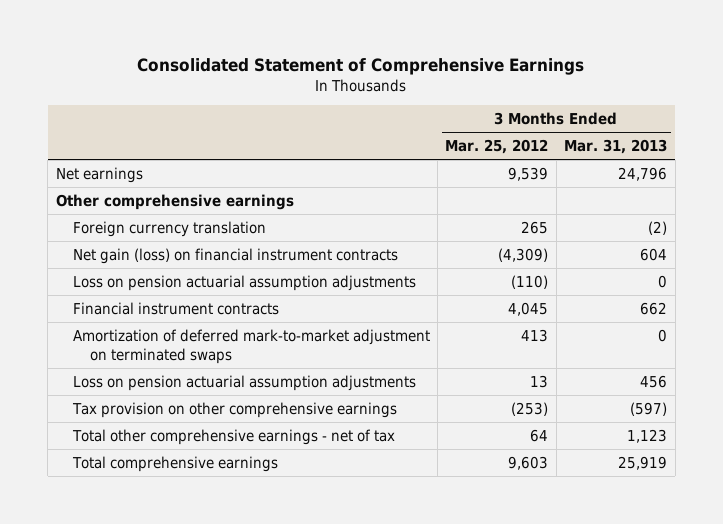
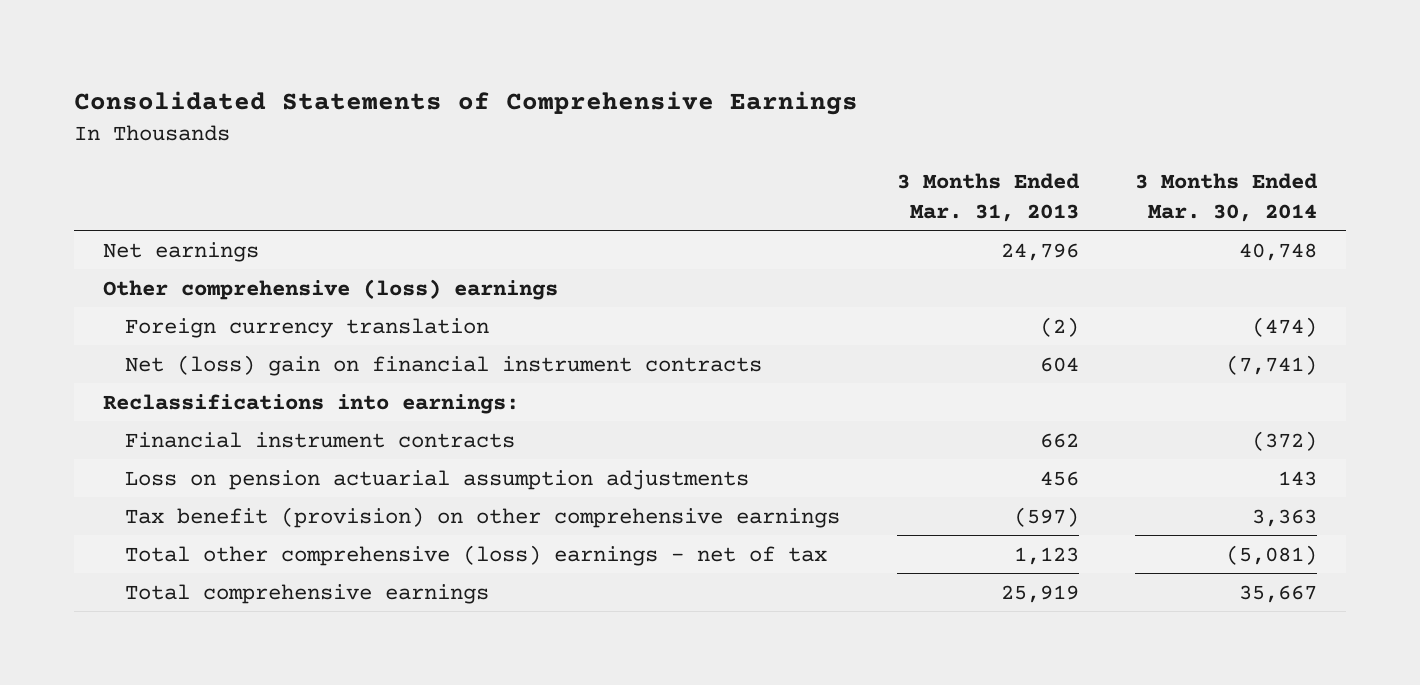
[137,57,585,75] Consolidated Statement of Comprehensive Earnings -> [74,91,859,116] Consolidated Statements of Comprehensive Earnings
[445,139,549,155] Mar. 25, 2012 -> none
none -> [1135,173,1319,222] 3 Months Ended Mar. 30, 2014
[55,193,294,210] Other comprehensive earnings -> [102,278,558,300] Other comprehensive (loss) earnings
[72,274,416,291] Loss on pension actuarial assumption adjustments -> none
[72,247,398,264] Net gain (loss) on financial instrument contracts -> [125,354,763,376] Net (loss) gain on financial instrument contracts
none -> [102,393,519,414] Reclassifications into earnings:
[72,328,430,364] Amortization of deferred mark-to-market adjustment on terminated swaps -> none
[71,401,397,418] Tax provision on other comprehensive earnings -> [125,506,841,528] Tax benefit (provision) on other comprehensive earnings
[71,428,395,445] Total other comprehensive earnings - net of tax -> [125,544,828,566] Total other comprehensive (loss) earnings - net of tax

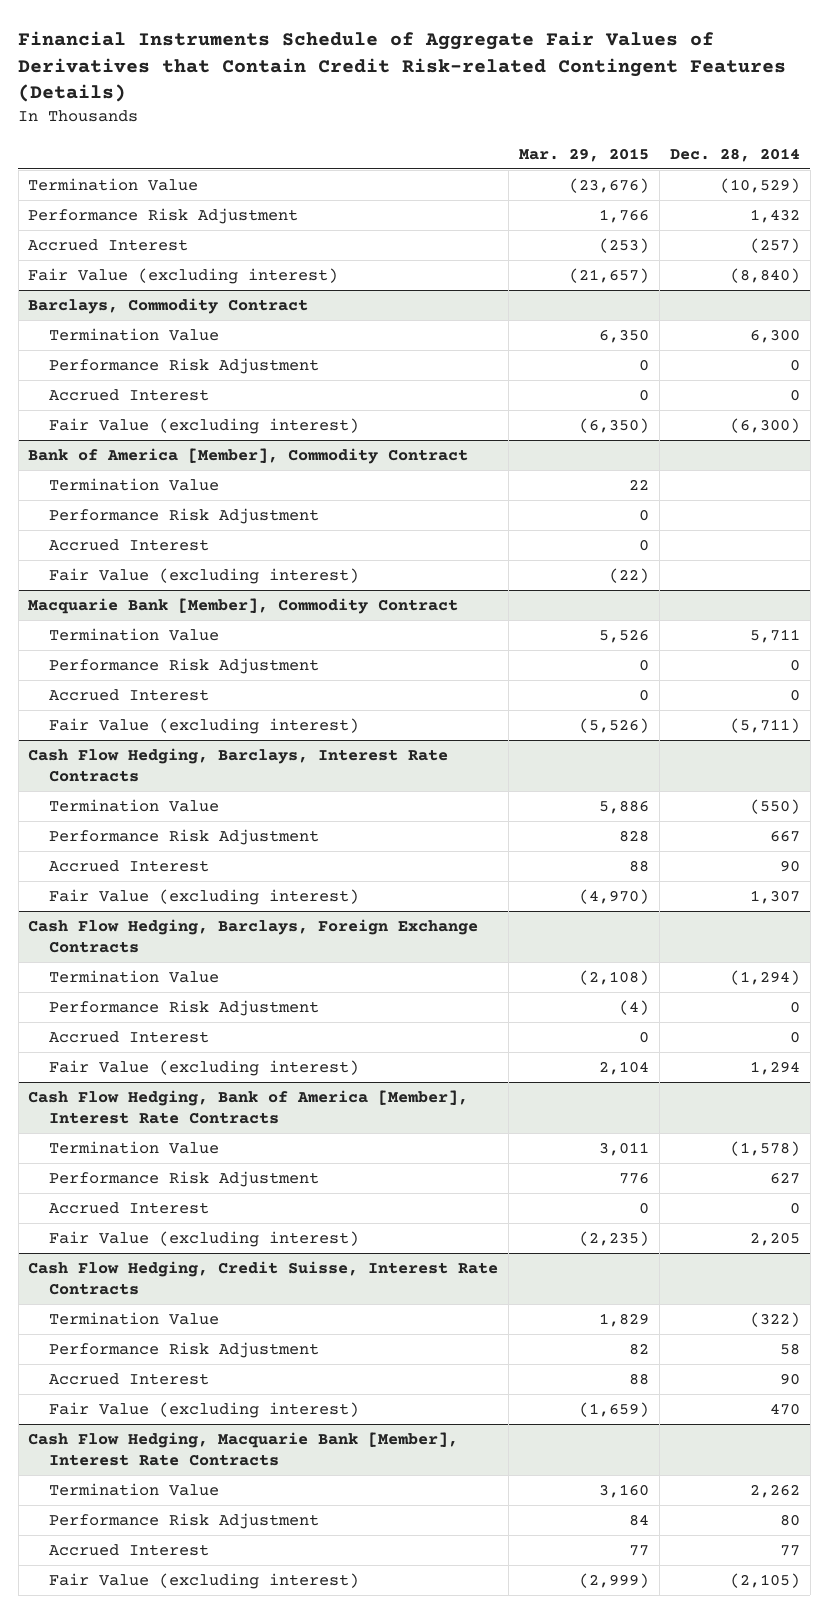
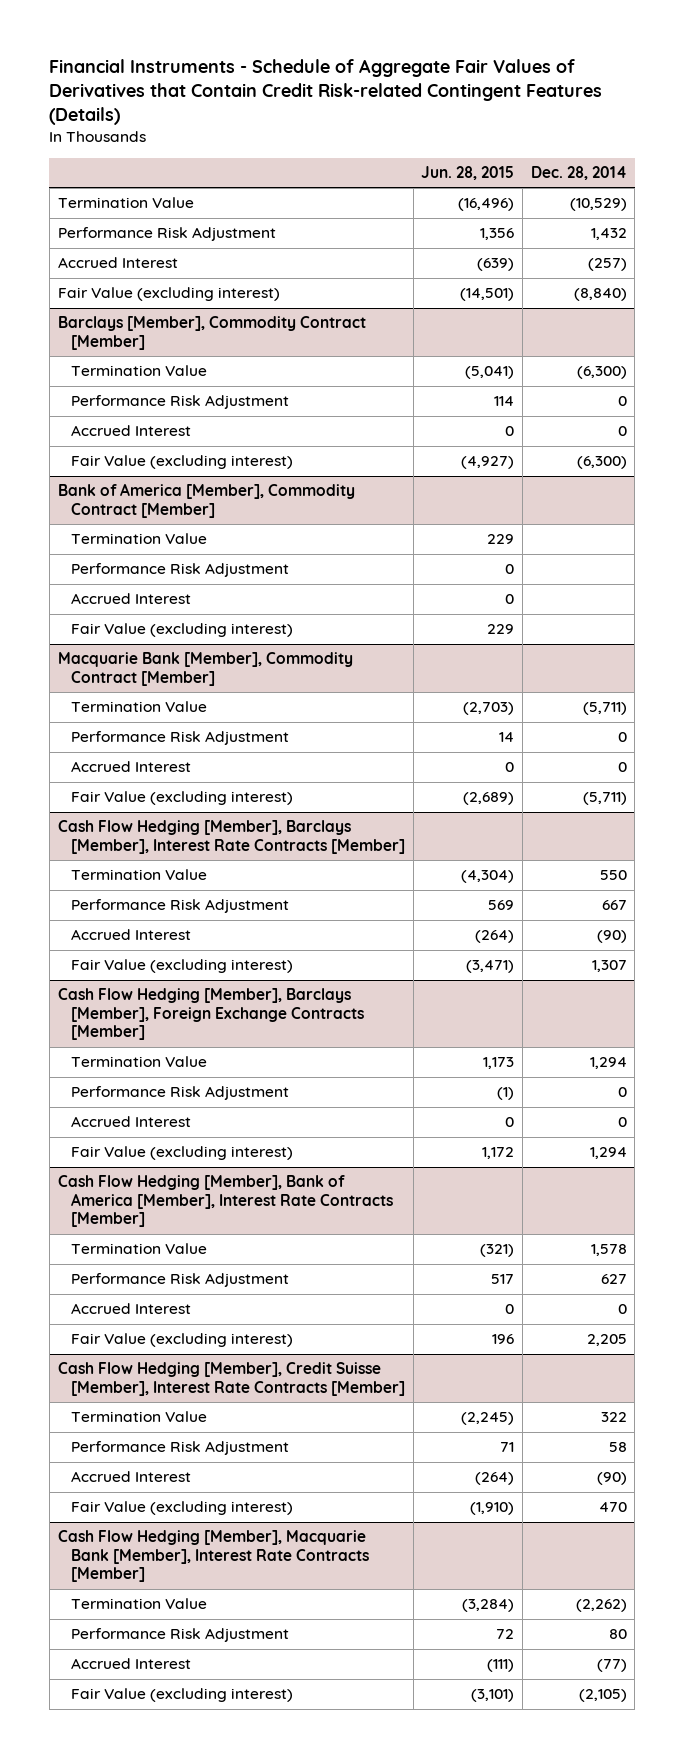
[18,30,787,103] Financial Instruments Schedule of Aggregate Fair Values of Derivatives that Contain Credit Risk-related Contingent Features (Details) -> [49,59,603,126] Financial Instruments - Schedule of Aggregate Fair Values of Derivatives that Contain Credit Risk-related Contingent Features (Details)
[519,147,650,162] Mar. 29, 2015 -> none
none -> [421,166,515,181] Jun. 28, 2015
[28,298,309,315] Barclays, Commodity Contract -> [57,316,366,350] Barclays [Member], Commodity Contract [Member]
[749,329,800,344] 6,300 -> [576,366,627,380] (6,300)
[28,448,469,465] Bank of America [Member], Commodity Contract -> [57,483,355,518] Bank of America [Member], Commodity Contract [Member]
[28,598,459,615] Macquarie Bank [Member], Commodity Contract -> [57,652,353,686] Macquarie Bank [Member], Commodity Contract [Member]
[749,629,800,644] 5,711 -> [582,702,627,716] (5,711)
[28,748,449,782] Cash Flow Hedging, Barclays, Interest Rate Contracts -> [57,820,406,854] Cash Flow Hedging [Member], Barclays [Member], Interest Rate Contracts [Member]
[749,799,800,815] (550) -> [599,870,627,881] 550
[779,860,800,873] 90 -> [596,930,627,944] (90)
[28,919,479,953] Cash Flow Hedging, Barclays, Foreign Exchange Contracts -> [57,988,365,1041] Cash Flow Hedging [Member], Barclays [Member], Foreign Exchange Contracts [Member]
[729,970,800,986] (1,294) -> [589,1057,627,1070] 1,294
[28,1090,469,1124] Cash Flow Hedging, Bank of America [Member], Interest Rate Contracts -> [57,1175,394,1228] Cash Flow Hedging [Member], Bank of America [Member], Interest Rate Contracts [Member]
[729,1141,800,1157] (1,578) -> [590,1244,627,1257] 1,578
[28,1261,499,1295] Cash Flow Hedging, Credit Suisse, Interest Rate Contracts -> [57,1362,406,1396] Cash Flow Hedging [Member], Credit Suisse [Member], Interest Rate Contracts [Member]
[749,1312,800,1328] (322) -> [600,1412,627,1423] 322
[779,1373,800,1386] 90 -> [596,1472,627,1486] (90)
[28,1432,459,1466] Cash Flow Hedging, Macquarie Bank [Member], Interest Rate Contracts -> [57,1530,370,1583] Cash Flow Hedging [Member], Macquarie Bank [Member], Interest Rate Contracts [Member]
[749,1484,800,1499] 2,262 -> [575,1599,627,1613] (2,262)
[779,1545,800,1557] 77 -> [596,1659,627,1673] (77)

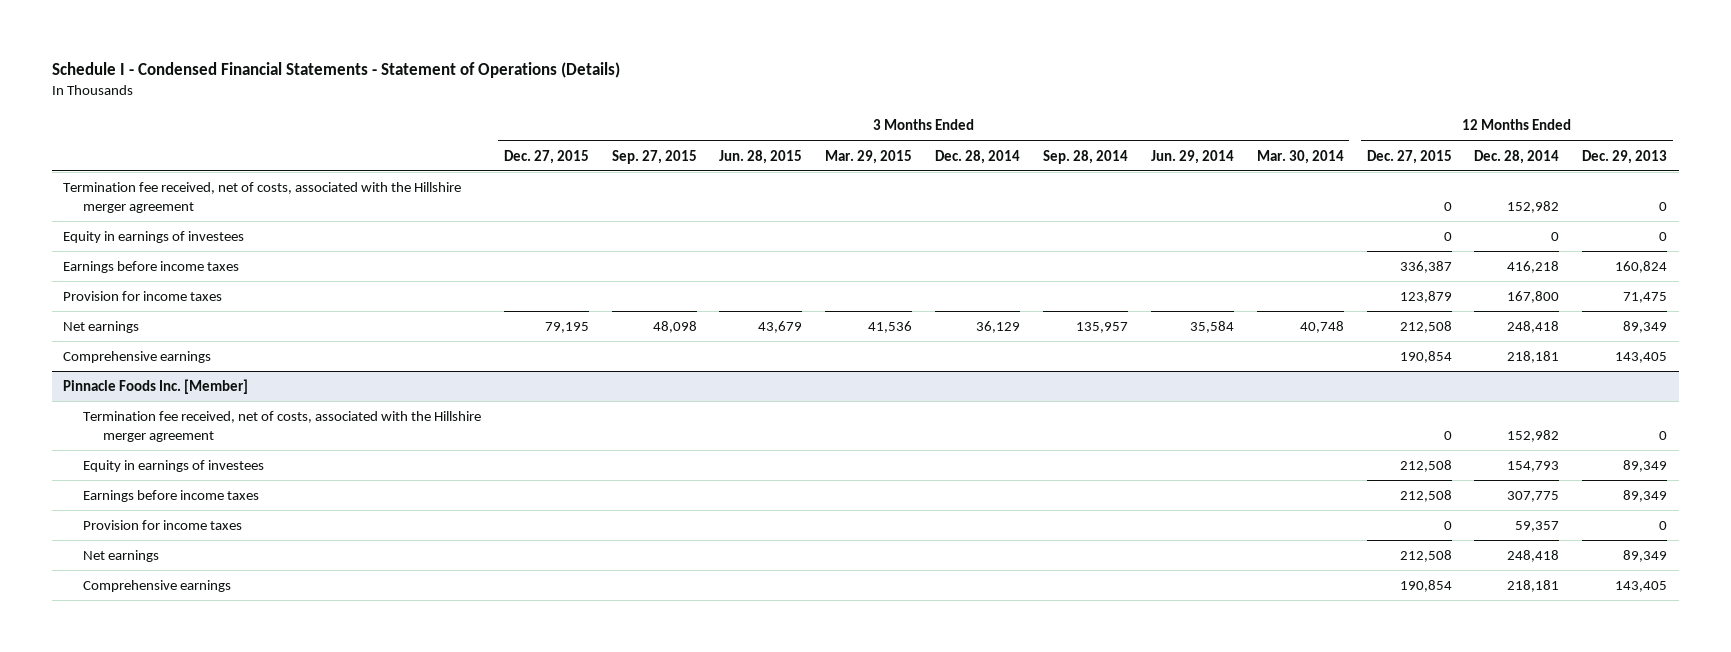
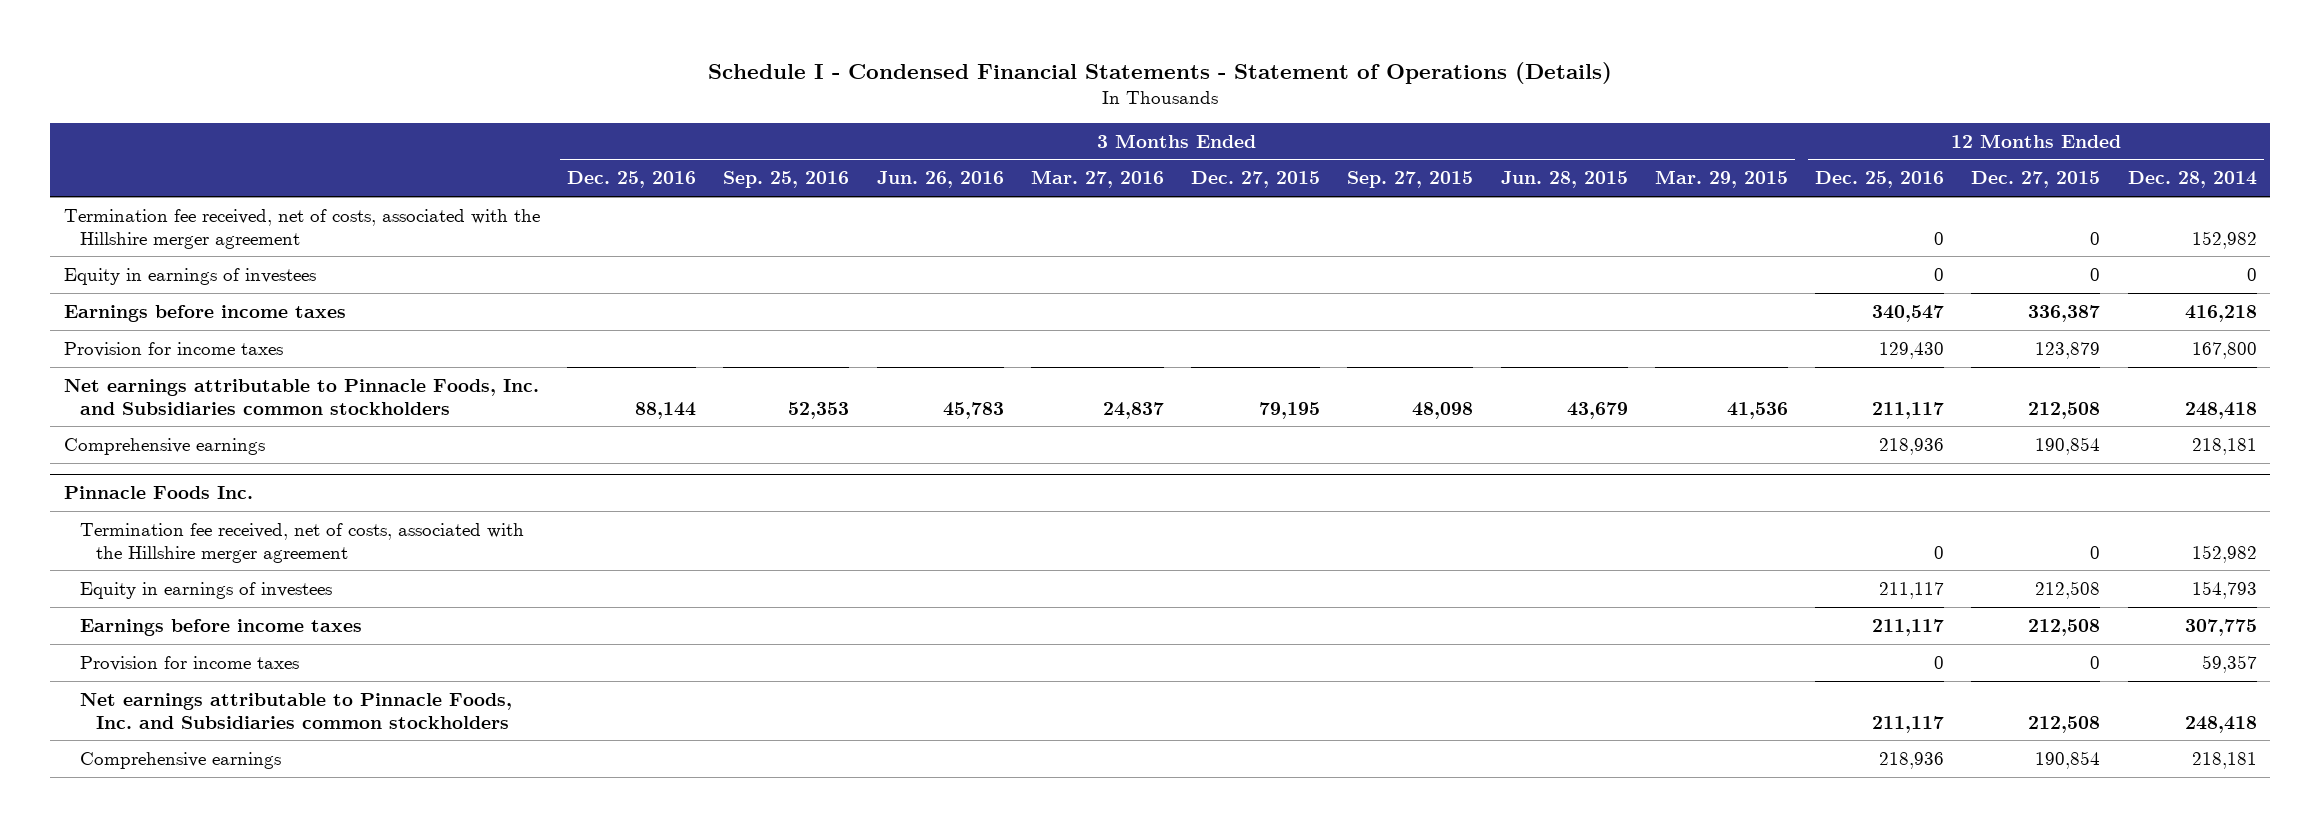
[935,149,1021,164] Dec. 28, 2014 -> none
[1042,149,1128,164] Sep. 28, 2014 -> none
[1150,149,1234,164] Jun. 29, 2014 -> none
[1256,149,1344,164] Mar. 30, 2014 -> none
[1582,149,1668,164] Dec. 29, 2013 -> none
none -> [567,171,697,189] Dec. 25, 2016
none -> [723,171,850,189] Sep. 25, 2016
none -> [876,171,1004,189] Jun. 26, 2016
none -> [1030,170,1164,189] Mar. 27, 2016
none -> [1815,171,1945,189] Dec. 25, 2016
[63,321,140,334] Net earnings -> [63,378,539,415] Net earnings attributable to Pinnacle Foods, Inc. and Subsidiaries common stockholders
[63,379,249,395] Pinnacle Foods Inc. [Member] -> [63,486,253,500] Pinnacle Foods Inc.
[82,550,159,563] Net earnings -> [79,692,512,729] Net earnings attributable to Pinnacle Foods, Inc. and Subsidiaries common stockholders

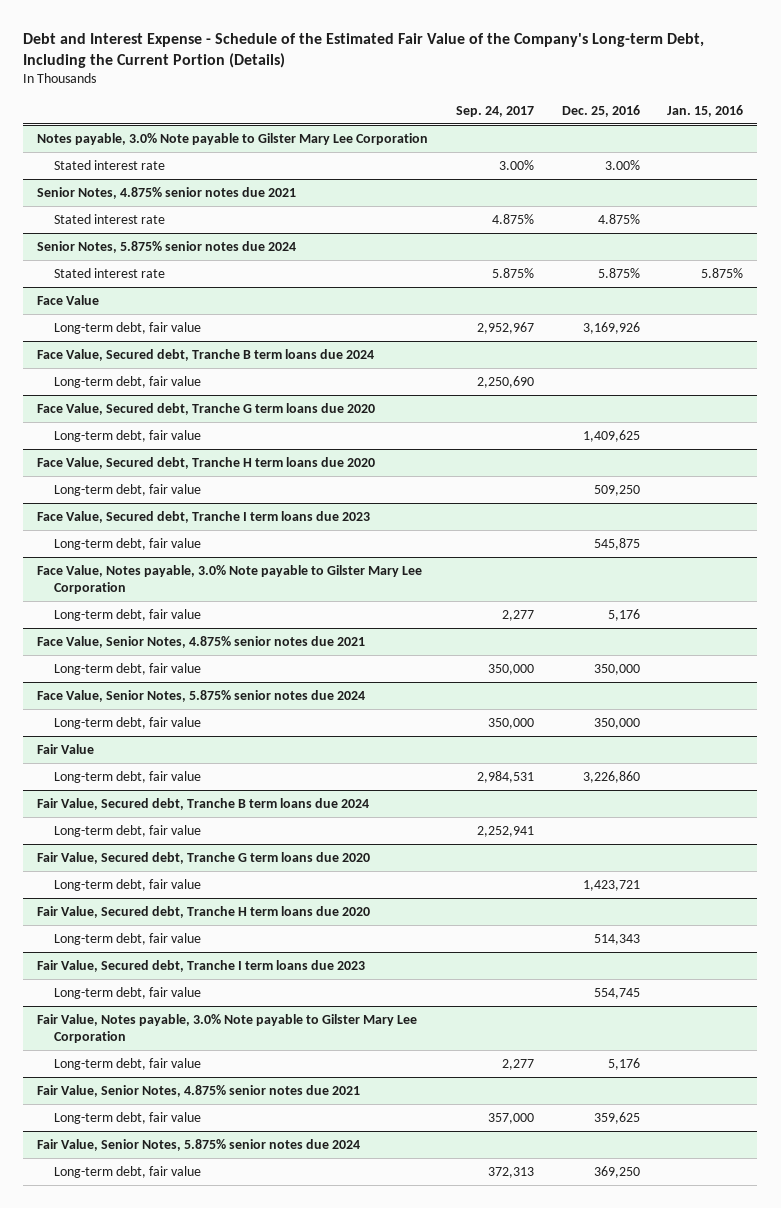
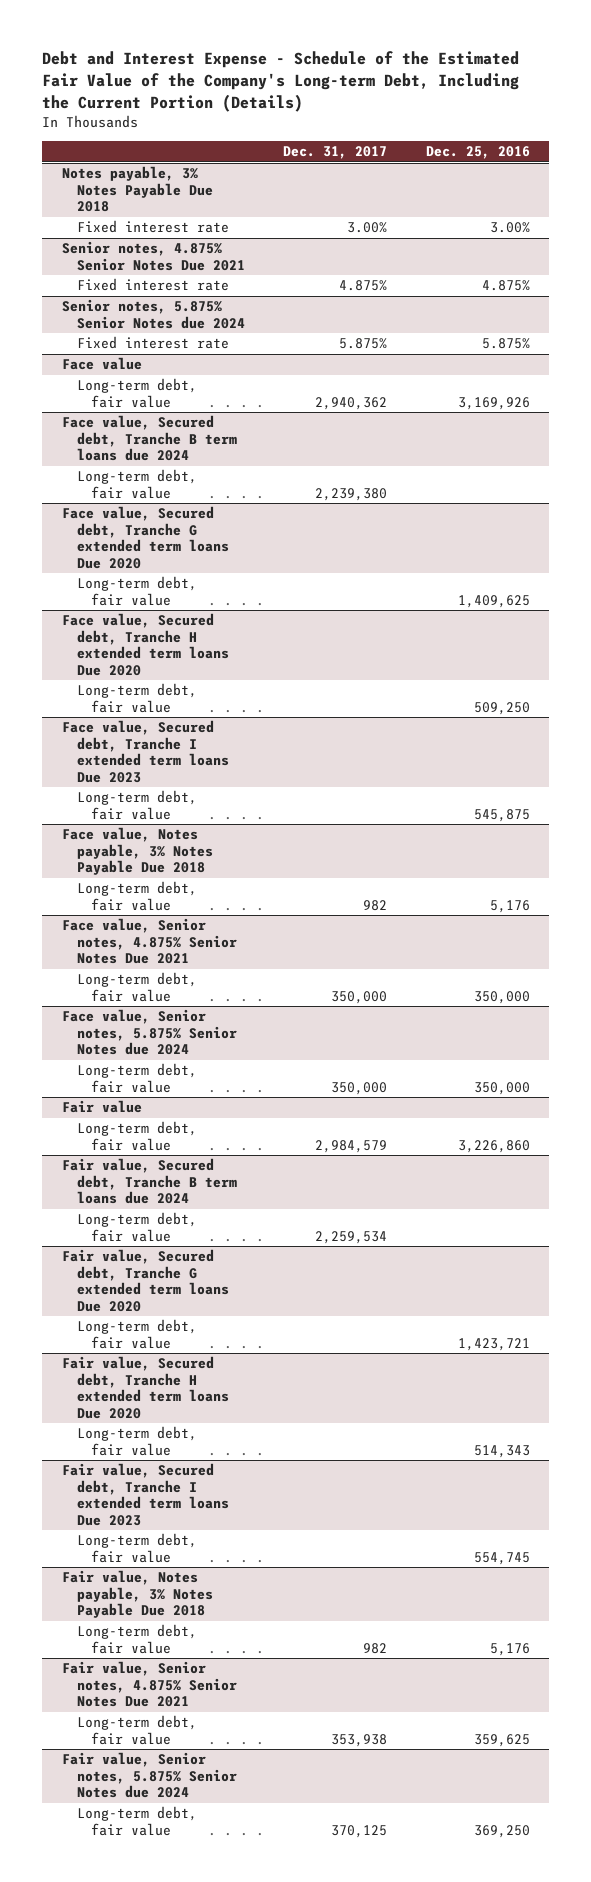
[455,105,534,117] Sep. 24, 2017 -> none
[667,104,744,117] Jan. 15, 2016 -> none
none -> [283,146,388,160] Dec. 31, 2017
[37,132,429,145] Notes payable, 3.0% Note payable to Gilster Mary Lee Corporation -> none
none -> [61,166,213,213] Notes payable, 3% Notes Payable Due 2018
[54,159,166,170] Stated interest rate -> [76,220,229,234] Fixed interest rate
[37,186,297,199] Senior Notes, 4.875% senior notes due 2021 -> [61,241,245,271] Senior notes, 4.875% Senior Notes Due 2021
[54,213,166,224] Stated interest rate -> [76,278,229,292] Fixed interest rate
[37,240,297,253] Senior Notes, 5.875% senior notes due 2024 -> [61,299,245,329] Senior notes, 5.875% Senior Notes due 2024
[54,267,166,278] Stated interest rate -> [76,336,229,350] Fixed interest rate
[37,294,100,305] Face Value -> [61,357,142,371] Face value
[37,348,375,361] Face Value, Secured debt, Tranche B term loans due 2024 -> [61,415,237,462] Face value, Secured debt, Tranche B term loans due 2024
[37,402,376,415] Face Value, Secured debt, Tranche G term loans due 2020 -> [61,506,229,569] Face value, Secured debt, Tranche G extended term loans Due 2020
[37,456,376,469] Face Value, Secured debt, Tranche H term loans due 2020 -> [61,613,229,676] Face value, Secured debt, Tranche H extended term loans Due 2020
[37,510,371,523] Face Value, Secured debt, Tranche I term loans due 2023 -> [61,720,229,783] Face value, Secured debt, Tranche I extended term loans Due 2023
[37,564,423,595] Face Value, Notes payable, 3.0% Note payable to Gilster Mary Lee Corporation -> none
none -> [61,827,213,876] Face value, Notes payable, 3% Notes Payable Due 2018
[37,635,366,648] Face Value, Senior Notes, 4.875% senior notes due 2021 -> [61,918,237,965] Face value, Senior notes, 4.875% Senior Notes Due 2021
[37,689,366,702] Face Value, Senior Notes, 5.875% senior notes due 2024 -> [61,1009,237,1056] Face value, Senior notes, 5.875% Senior Notes due 2024
[37,743,95,754] Fair Value -> [61,1100,142,1114] Fair value
[37,797,370,810] Fair Value, Secured debt, Tranche B term loans due 2024 -> [61,1158,237,1205] Fair value, Secured debt, Tranche B term loans due 2024
[37,851,371,864] Fair Value, Secured debt, Tranche G term loans due 2020 -> [61,1249,229,1312] Fair value, Secured debt, Tranche G extended term loans Due 2020
[37,905,371,918] Fair Value, Secured debt, Tranche H term loans due 2020 -> [61,1356,229,1419] Fair value, Secured debt, Tranche H extended term loans Due 2020
[37,959,366,972] Fair Value, Secured debt, Tranche I term loans due 2023 -> [61,1463,229,1526] Fair value, Secured debt, Tranche I extended term loans Due 2023
[37,1013,418,1044] Fair Value, Notes payable, 3.0% Note payable to Gilster Mary Lee Corporation -> none
none -> [61,1570,213,1619] Fair value, Notes payable, 3% Notes Payable Due 2018
[37,1084,361,1097] Fair Value, Senior Notes, 4.875% senior notes due 2021 -> [61,1661,237,1708] Fair value, Senior notes, 4.875% Senior Notes Due 2021
[37,1138,361,1151] Fair Value, Senior Notes, 5.875% senior notes due 2024 -> [61,1752,237,1799] Fair value, Senior notes, 5.875% Senior Notes due 2024

